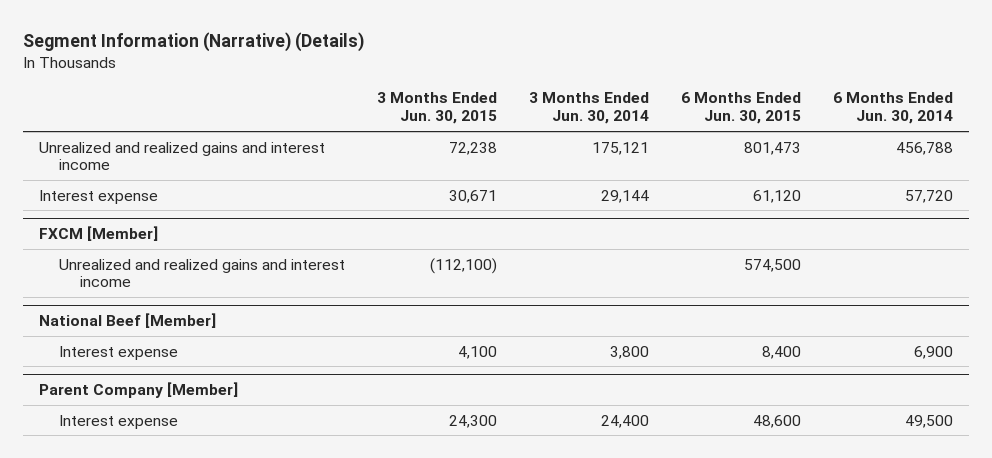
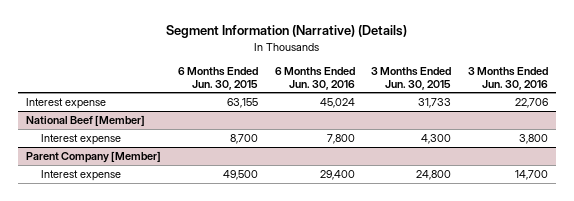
[528,92,649,125] 3 Months Ended Jun. 30, 2014 -> none
[832,92,953,125] 6 Months Ended Jun. 30, 2014 -> none
none -> [274,66,355,90] 6 Months Ended Jun. 30, 2016
none -> [467,66,548,90] 3 Months Ended Jun. 30, 2016
[39,141,326,171] Unrealized and realized gains and interest income -> none
[39,226,159,242] FXCM [Member] -> none
[59,258,346,288] Unrealized and realized gains and interest income -> none
[449,189,498,203] 30,671 -> [418,97,452,108] 31,733
[752,189,801,203] 61,120 -> [226,97,258,108] 63,155
[458,345,498,359] 4,100 -> [421,133,452,144] 4,300
[761,345,801,359] 8,400 -> [229,133,258,144] 8,700
[449,414,498,428] 24,300 -> [416,169,452,180] 24,800
[752,414,801,428] 48,600 -> [222,169,258,180] 49,500

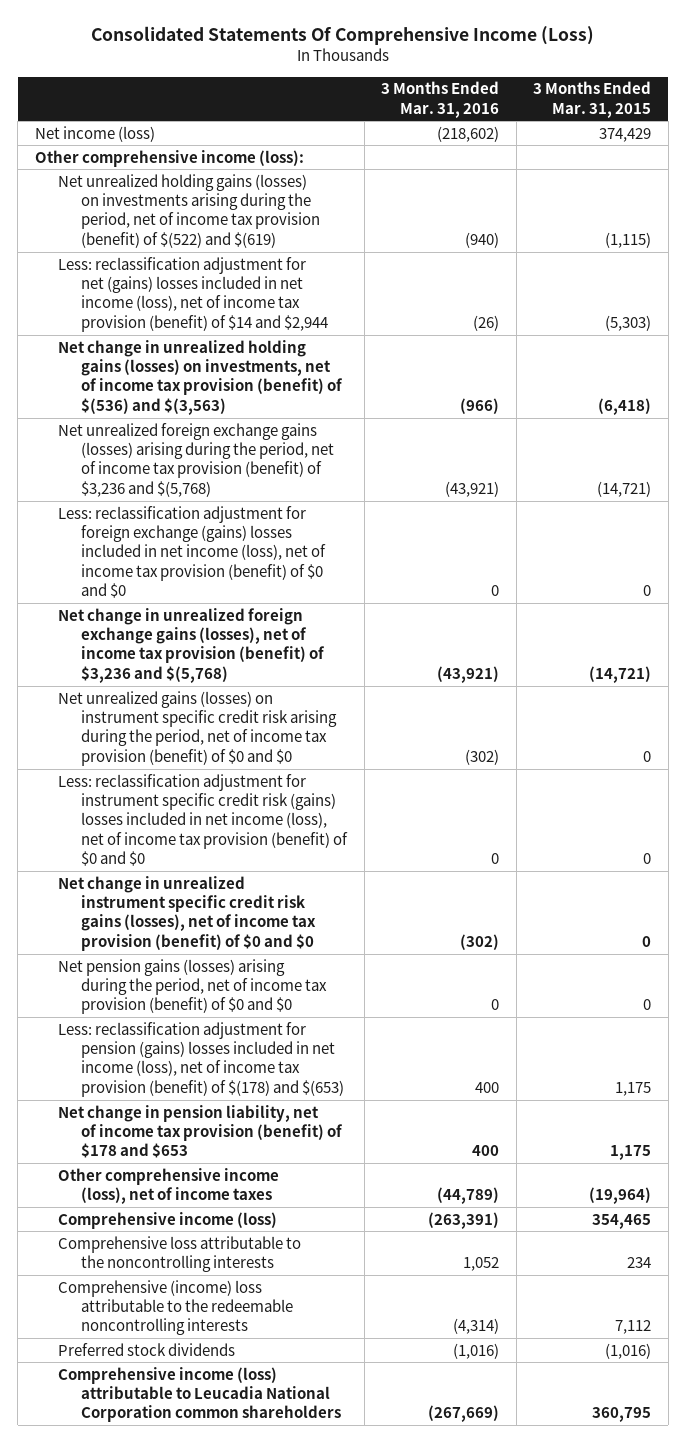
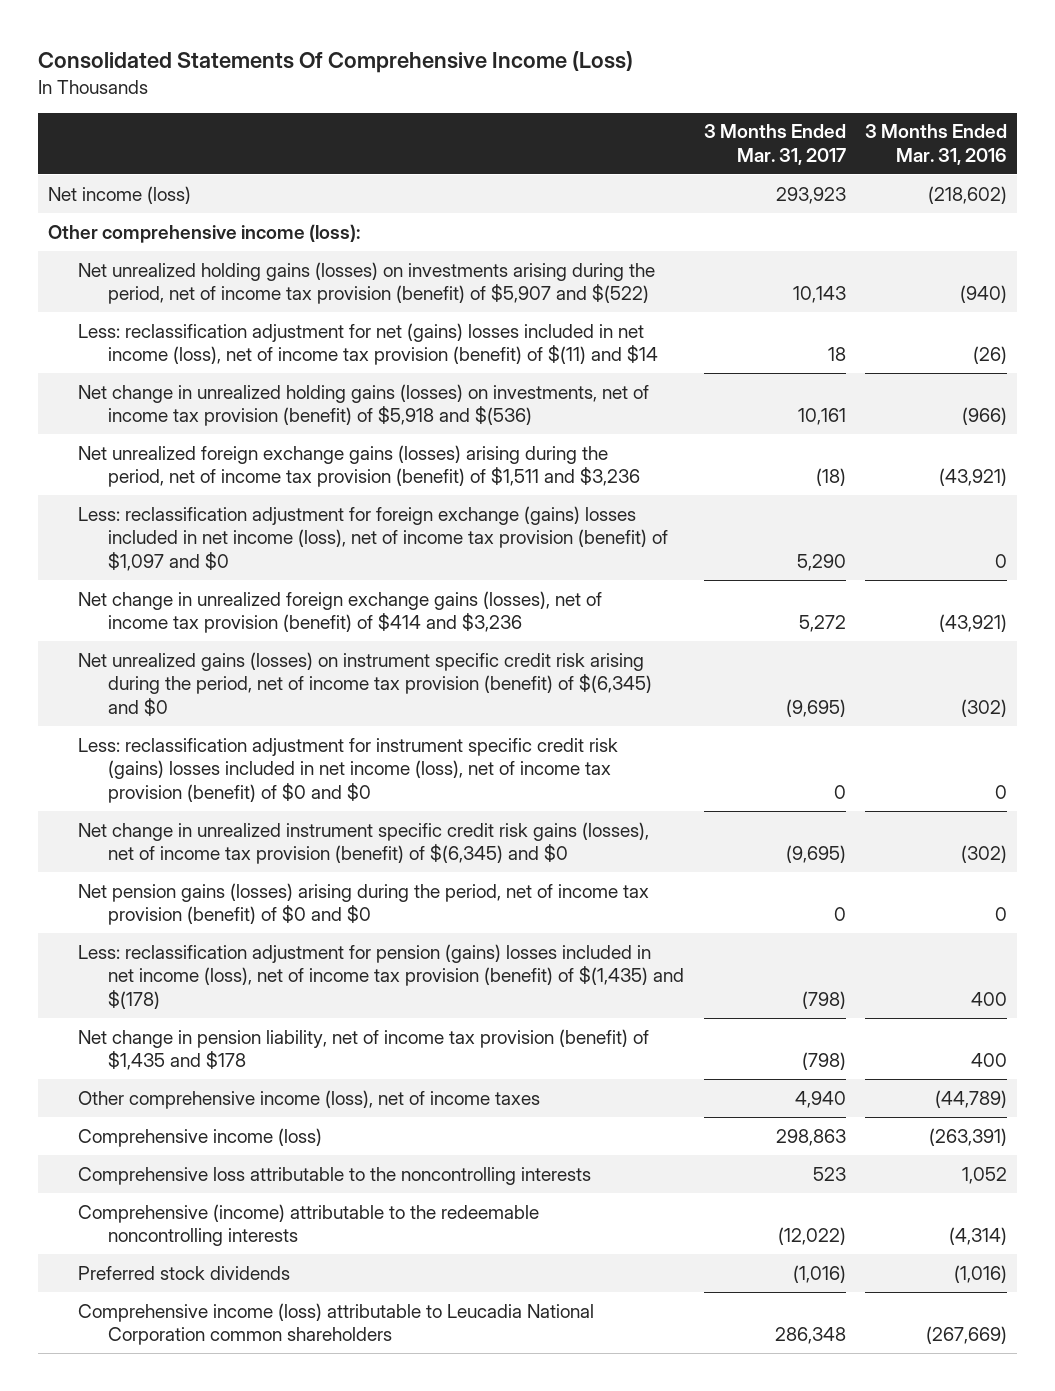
[533,81,652,118] 3 Months Ended Mar. 31, 2015 -> none
none -> [703,124,846,165] 3 Months Ended Mar. 31, 2017
[57,173,321,248] Net unrealized holding gains (losses) on investments arising during the period, net of income tax provision (benefit) of $(522) and $(619) -> [78,261,656,305] Net unrealized holding gains (losses) on investments arising during the period, net of income tax provision (benefit) of $5,907 and $(522)
[57,256,329,332] Less: reclassification adjustment for net (gains) losses included in net income (loss), net of income tax provision (benefit) of $14 and $2,944 -> [78,322,659,366] Less: reclassification adjustment for net (gains) losses included in net income (loss), net of income tax provision (benefit) of $(11) and $14
[57,339,344,415] Net change in unrealized holding gains (losses) on investments, net of income tax provision (benefit) of $(536) and $(3,563) -> [78,383,650,427] Net change in unrealized holding gains (losses) on investments, net of income tax provision (benefit) of $5,918 and $(536)
[57,422,335,497] Net unrealized foreign exchange gains (losses) arising during the period, net of income tax provision (benefit) of $3,236 and $(5,768) -> [78,444,641,488] Net unrealized foreign exchange gains (losses) arising during the period, net of income tax provision (benefit) of $1,511 and $3,236
[57,505,327,599] Less: reclassification adjustment for foreign exchange (gains) losses included in net income (loss), net of income tax provision (benefit) of $0 and $0 -> [78,505,669,571] Less: reclassification adjustment for foreign exchange (gains) losses included in net income (loss), net of income tax provision (benefit) of $1,097 and $0
[57,607,326,683] Net change in unrealized foreign exchange gains (losses), net of income tax provision (benefit) of $3,236 and $(5,768) -> [78,590,603,634] Net change in unrealized foreign exchange gains (losses), net of income tax provision (benefit) of $414 and $3,236
[57,690,338,766] Net unrealized gains (losses) on instrument specific credit risk arising during the period, net of income tax provision (benefit) of $0 and $0 -> [78,651,653,716] Net unrealized gains (losses) on instrument specific credit risk arising during the period, net of income tax provision (benefit) of $(6,345) and $0
[57,875,317,951] Net change in unrealized instrument specific credit risk gains (losses), net of income tax provision (benefit) of $0 and $0 -> [78,821,650,865] Net change in unrealized instrument specific credit risk gains (losses), net of income tax provision (benefit) of $(6,345) and $0
[57,1021,345,1097] Less: reclassification adjustment for pension (gains) losses included in net income (loss), net of income tax provision (benefit) of $(178) and $(653) -> [78,943,685,1009] Less: reclassification adjustment for pension (gains) losses included in net income (loss), net of income tax provision (benefit) of $(1,435) and $(178)
[57,1104,344,1159] Net change in pension liability, net of income tax provision (benefit) of $178 and $653 -> [78,1028,650,1071] Net change in pension liability, net of income tax provision (benefit) of $1,435 and $178
[57,1279,294,1336] Comprehensive (income) loss attributable to the redeemable noncontrolling interests -> [78,1203,540,1247] Comprehensive (income) attributable to the redeemable noncontrolling interests

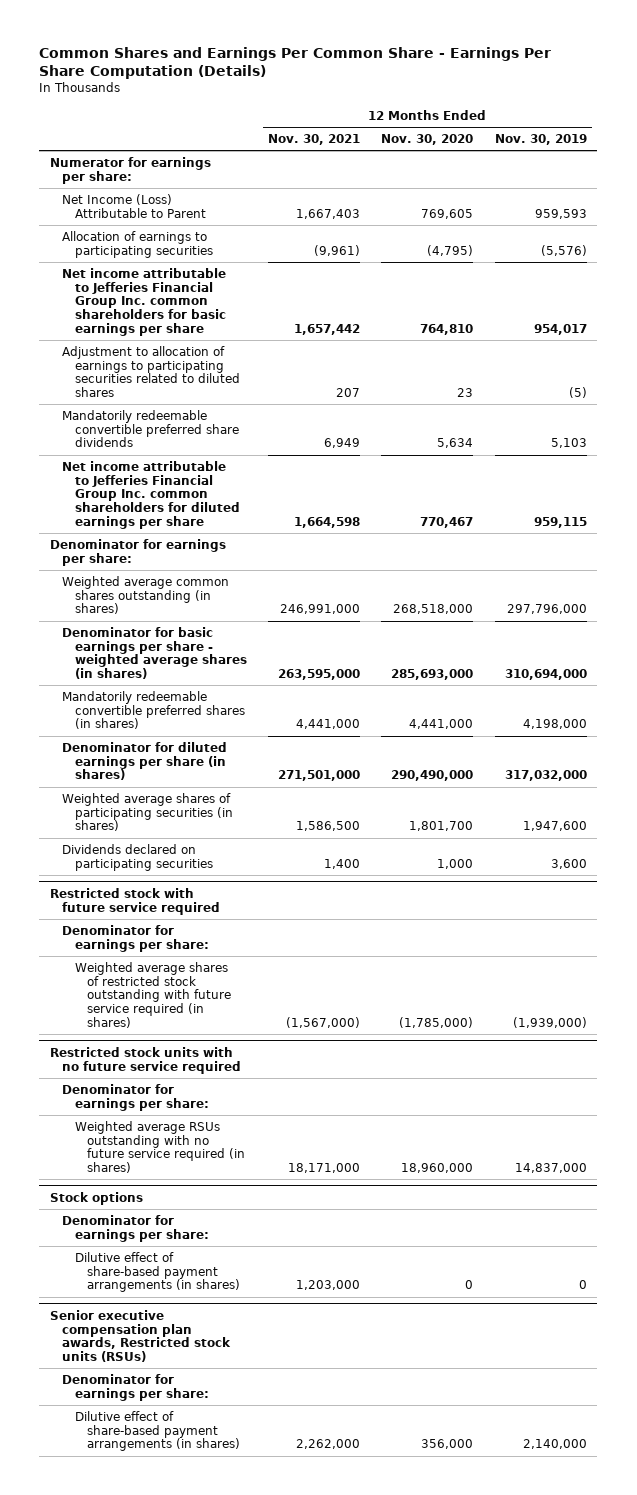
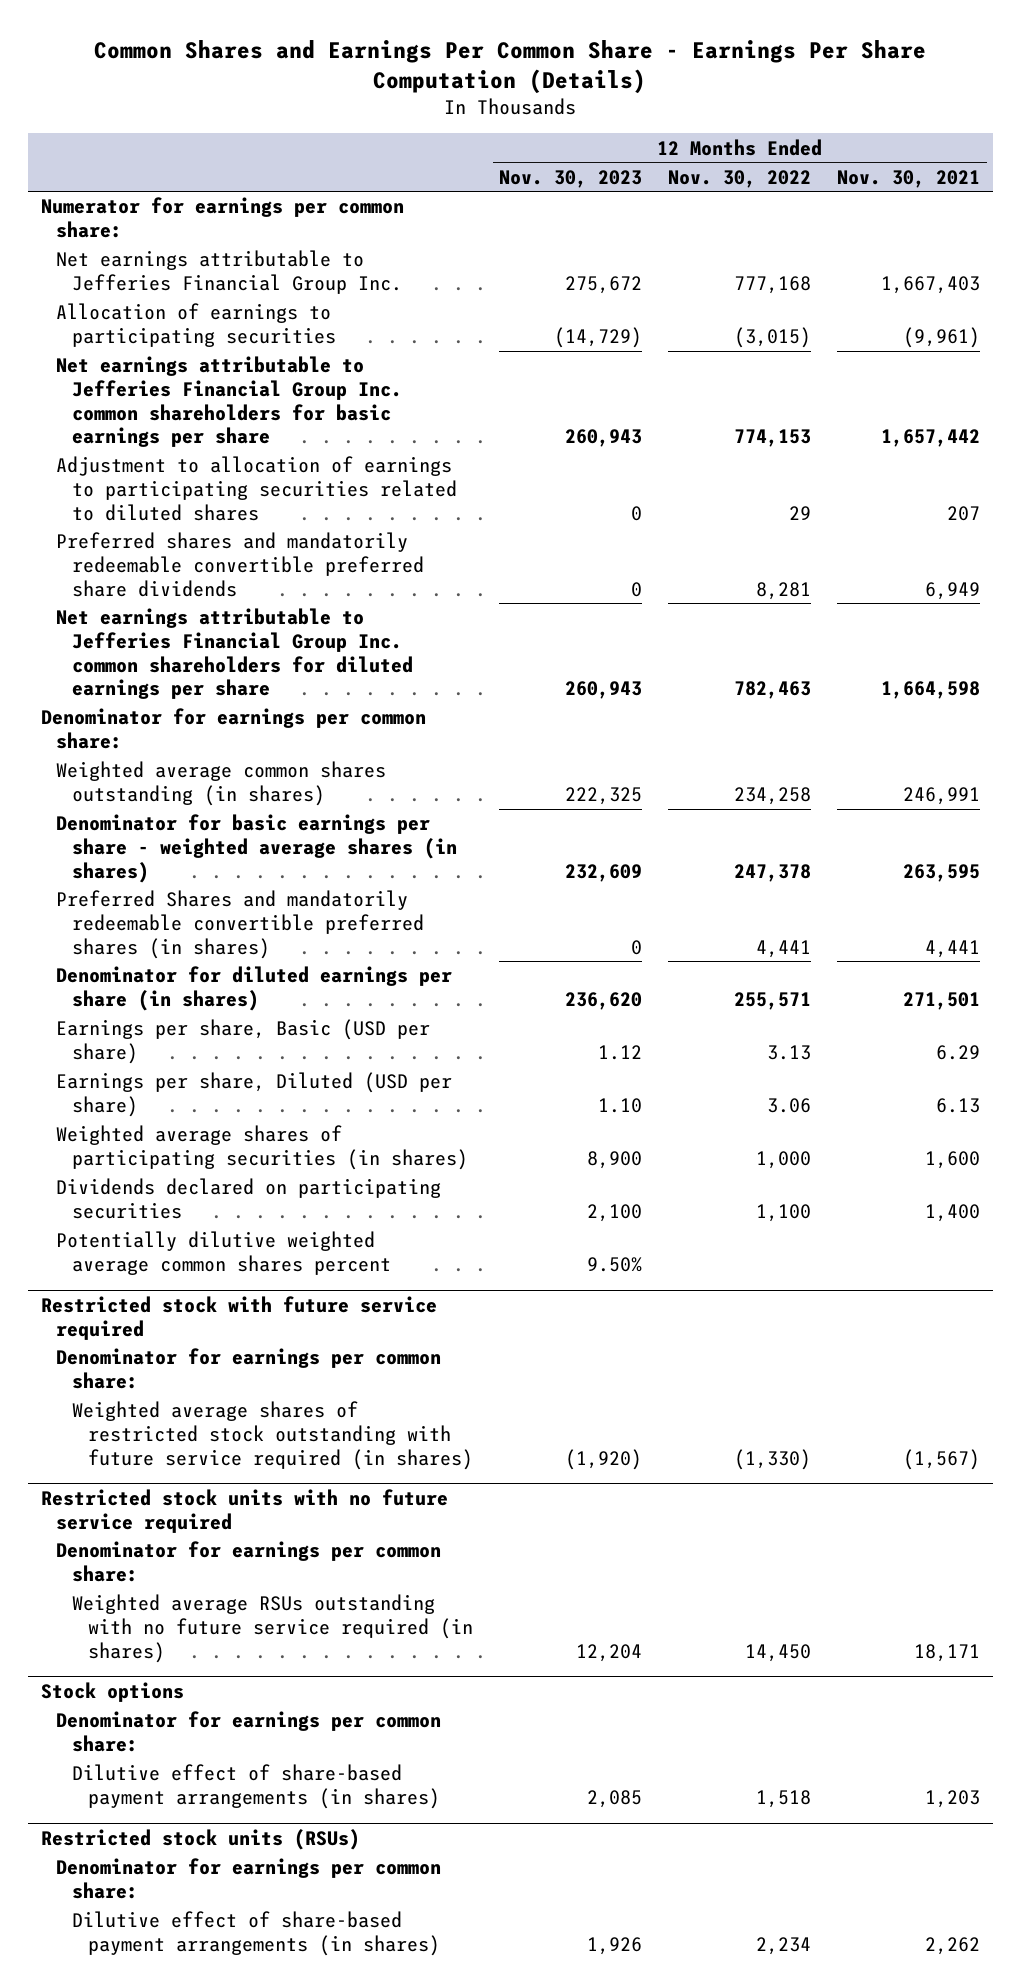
[381,134,474,146] Nov. 30, 2020 -> none
[494,134,587,146] Nov. 30, 2019 -> none
none -> [499,169,643,188] Nov. 30, 2023
none -> [668,169,812,188] Nov. 30, 2022
[50,156,212,184] Numerator for earnings per share: -> [40,197,404,238] Numerator for earnings per common share:
[62,193,206,218] Net Income (Loss) Attributable to Parent -> [56,250,403,294] Net earnings attributable to Jefferies Financial Group Inc.
[62,267,227,337] Net income attributable to Jefferies Financial Group Inc. common shareholders for basic earnings per share -> [56,356,403,448] Net earnings attributable to Jefferies Financial Group Inc. common shareholders for basic earnings per share
[62,409,239,448] Mandatorily redeemable convertible preferred share dividends -> [56,532,425,597] Preferred shares and mandatorily redeemable convertible preferred share dividends
[62,460,240,530] Net income attributable to Jefferies Financial Group Inc. common shareholders for diluted earnings per share -> [56,608,414,700] Net earnings attributable to Jefferies Financial Group Inc. common shareholders for diluted earnings per share
[50,538,227,566] Denominator for earnings per share: -> [40,708,426,749] Denominator for earnings per common share:
[279,604,360,615] 246,991,000 -> [903,786,981,805] 246,991
[277,669,360,681] 263,595,000 -> [903,863,981,882] 263,595
[62,690,245,730] Mandatorily redeemable convertible preferred shares (in shares) -> [56,890,425,959] Preferred Shares and mandatorily redeemable convertible preferred shares (in shares)
[295,719,360,730] 4,441,000 -> [925,939,981,958] 4,441
[277,770,360,782] 271,501,000 -> [903,991,981,1010] 271,501
none -> [56,1019,431,1064] Earnings per share, Basic (USD per share)
none -> [56,1072,453,1117] Earnings per share, Diluted (USD per share)
[295,821,360,832] 1,586,500 -> [925,1150,981,1169] 1,600
none -> [56,1231,392,1275] Potentially dilutive weighted average common shares percent
[62,924,209,952] Denominator for earnings per share: -> [56,1348,442,1389] Denominator for earnings per common share:
[285,1017,360,1029] (1,567,000) -> [903,1448,981,1470] (1,567)
[62,1083,209,1111] Denominator for earnings per share: -> [56,1541,442,1582] Denominator for earnings per common share:
[287,1163,360,1174] 18,171,000 -> [914,1643,981,1662] 18,171
[50,1309,232,1363] Senior executive compensation plan awards, Restricted stock units (RSUs) -> none
[62,1214,209,1242] Denominator for earnings per share: -> [56,1711,442,1752] Denominator for earnings per common share:
[295,1280,360,1291] 1,203,000 -> [925,1789,981,1808] 1,203
none -> [40,1829,360,1851] Restricted stock units (RSUs)
[62,1373,209,1401] Denominator for earnings per share: -> [56,1858,442,1899] Denominator for earnings per common share:
[295,1439,360,1450] 2,262,000 -> [925,1936,981,1955] 2,262

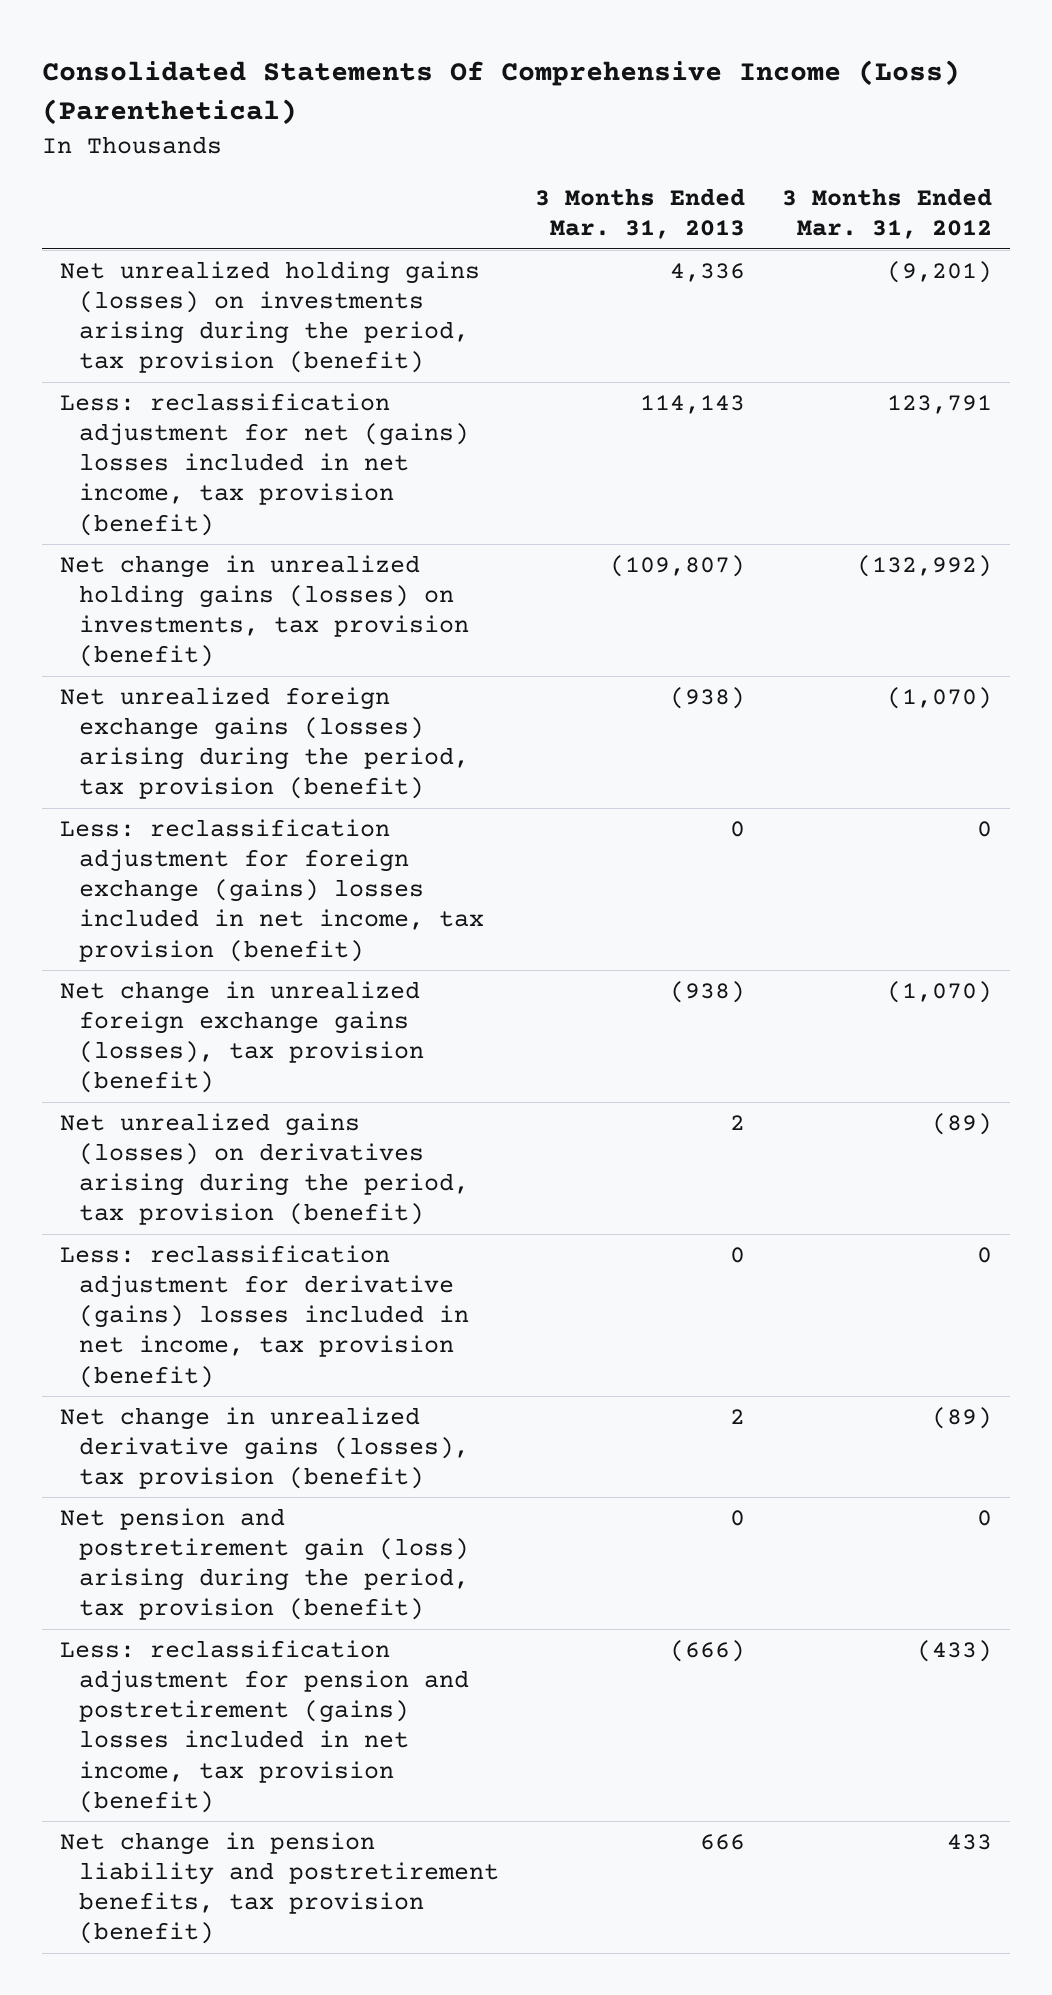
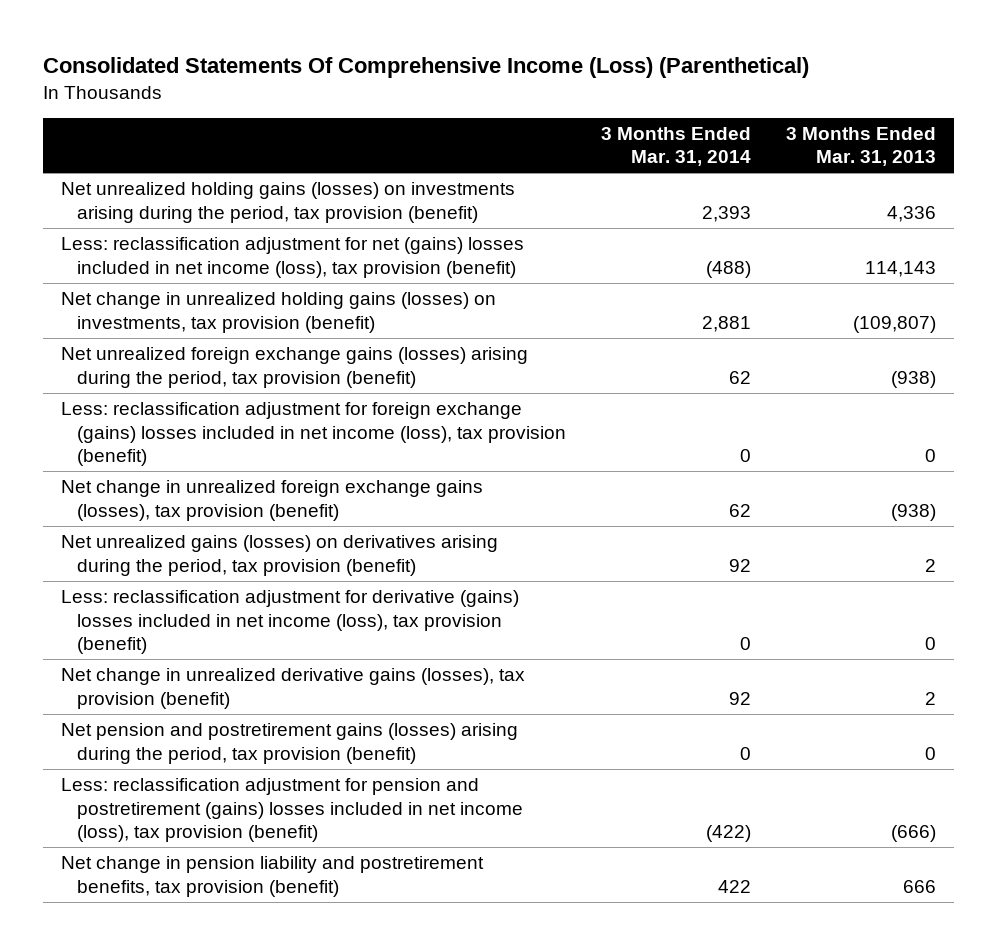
[781,188,992,240] 3 Months Ended Mar. 31, 2012 -> none
none -> [600,127,751,167] 3 Months Ended Mar. 31, 2014
[60,392,469,536] Less: reclassification adjustment for net (gains) losses included in net income, tax provision (benefit) -> [60,237,524,278] Less: reclassification adjustment for net (gains) losses included in net income (loss), tax provision (benefit)
[60,818,484,962] Less: reclassification adjustment for foreign exchange (gains) losses included in net income, tax provision (benefit) -> [60,402,566,466] Less: reclassification adjustment for foreign exchange (gains) losses included in net income (loss), tax provision (benefit)
[60,1244,469,1388] Less: reclassification adjustment for derivative (gains) losses included in net income, tax provision (benefit) -> [60,590,519,654] Less: reclassification adjustment for derivative (gains) losses included in net income (loss), tax provision (benefit)
[60,1507,469,1621] Net pension and postretirement gain (loss) arising during the period, tax provision (benefit) -> [60,723,518,764] Net pension and postretirement gains (losses) arising during the period, tax provision (benefit)
[60,1639,469,1813] Less: reclassification adjustment for pension and postretirement (gains) losses included in net income, tax provision (benefit) -> [60,778,523,842] Less: reclassification adjustment for pension and postretirement (gains) losses included in net income (loss), tax provision (benefit)

